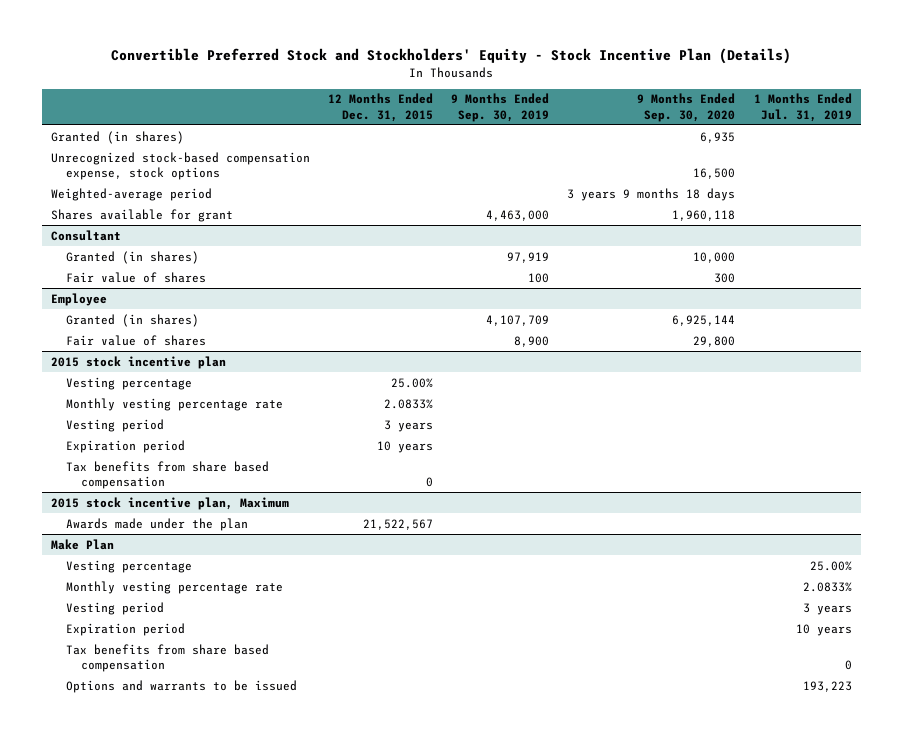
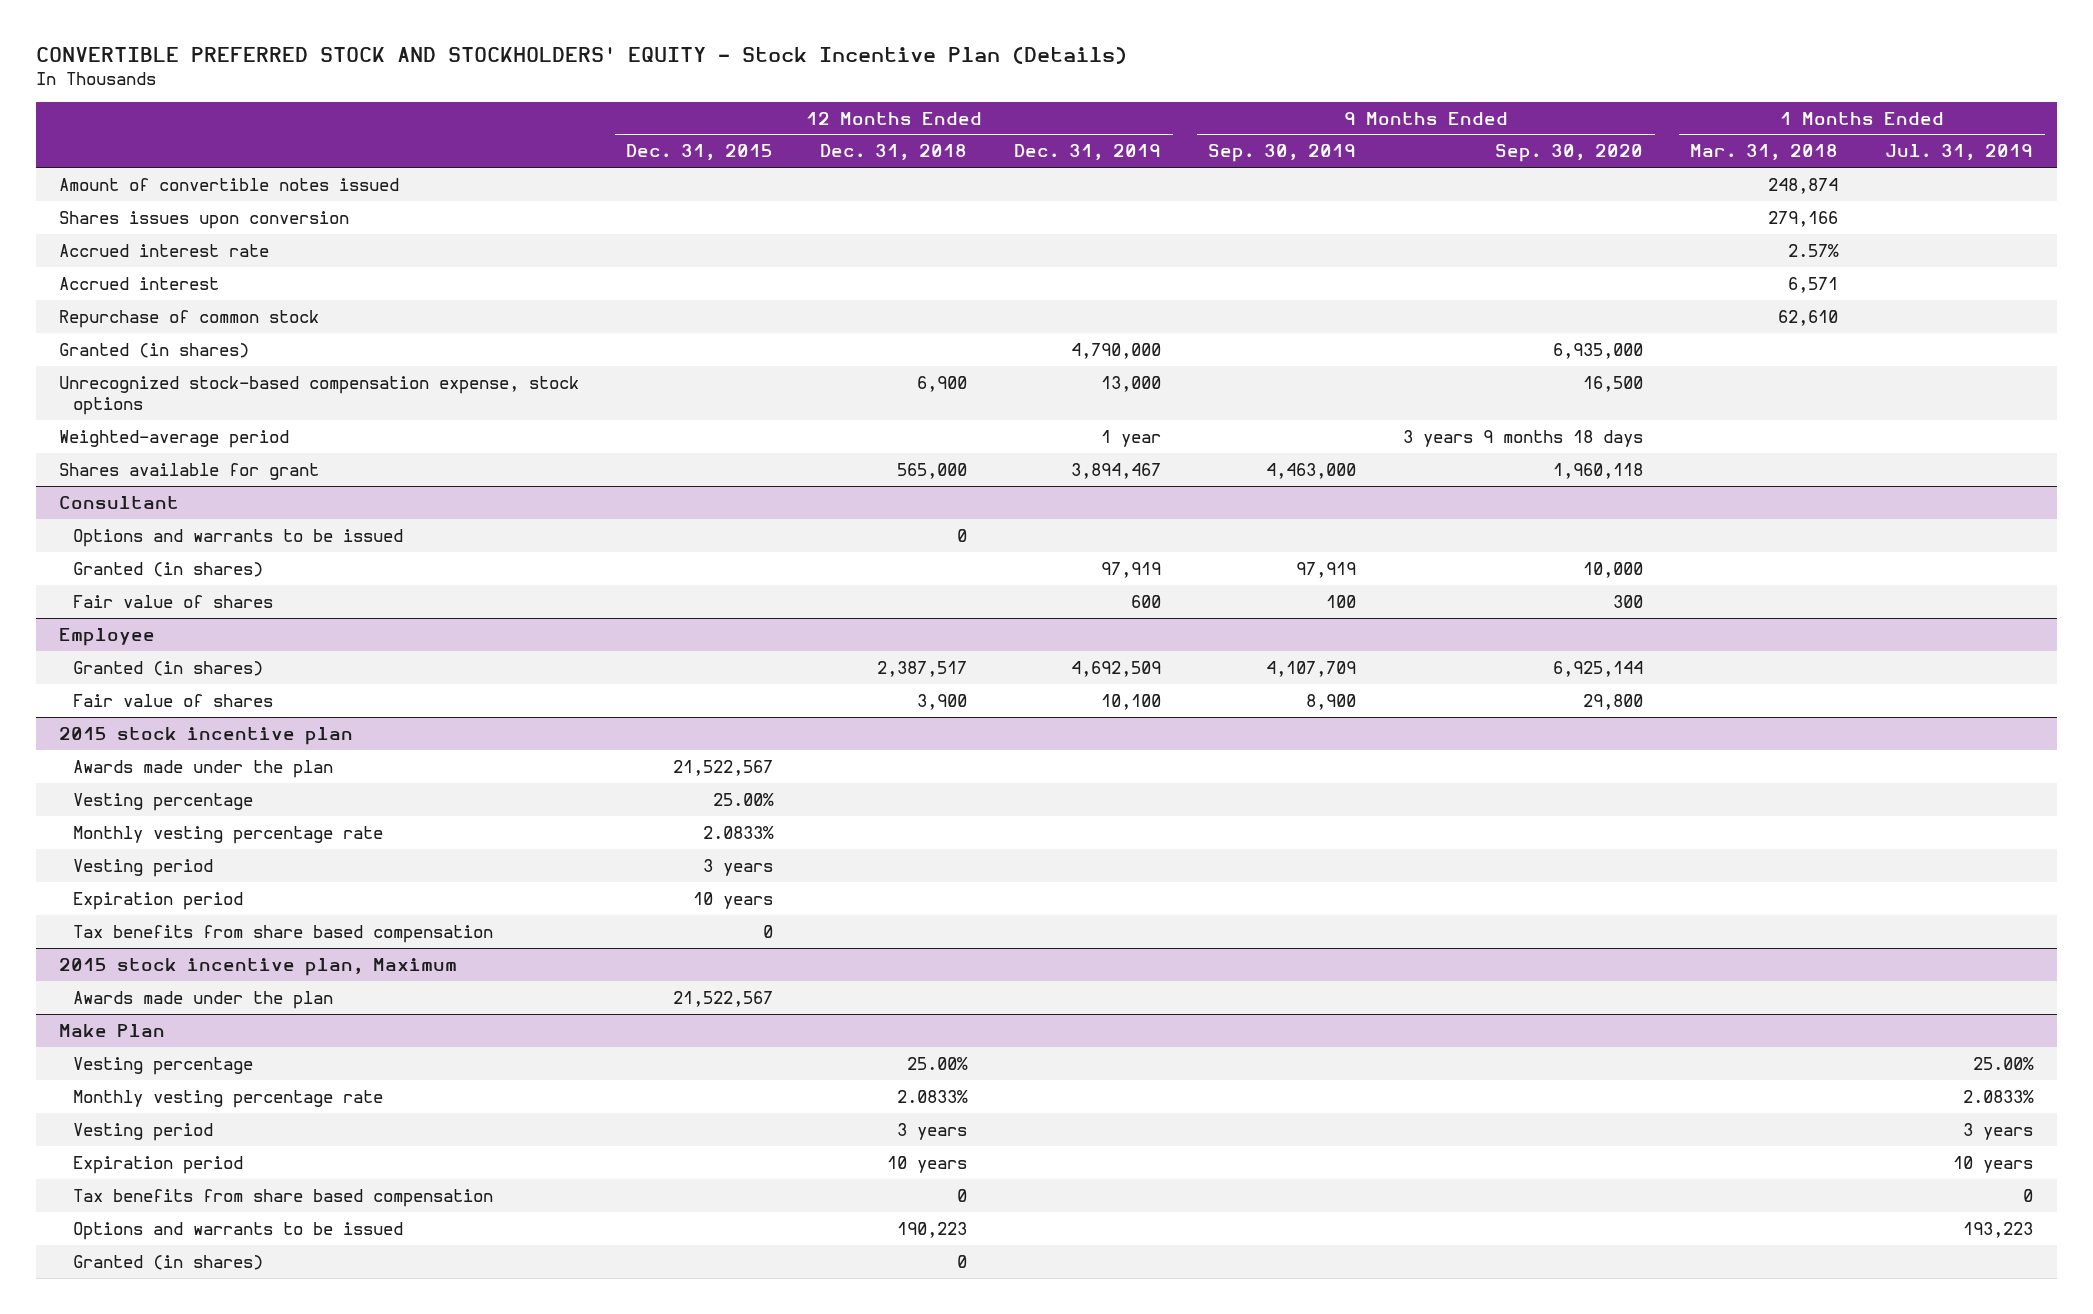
[111,48,792,65] Convertible Preferred Stock and Stockholders' Equity - Stock Incentive Plan (Details) -> [35,47,1127,65] CONVERTIBLE PREFERRED STOCK AND STOCKHOLDERS' EQUITY - Stock Incentive Plan (Details)
none -> [820,144,968,161] Dec. 31, 2018
none -> [1014,144,1162,161] Dec. 31, 2019
none -> [1690,144,1839,161] Mar. 31, 2018
none -> [59,177,400,191] Amount of convertible notes issued
none -> [59,210,350,229] Shares issues upon conversion
none -> [59,243,270,257] Accrued interest rate
none -> [59,276,220,290] Accrued interest
none -> [59,309,320,328] Repurchase of common stock
[700,131,736,143] 6,935 -> [1553,342,1644,359] 6,935,000
none -> [73,528,404,547] Options and warrants to be issued
none -> [73,759,334,778] Awards made under the plan
none -> [73,1254,264,1270] Granted (in shares)

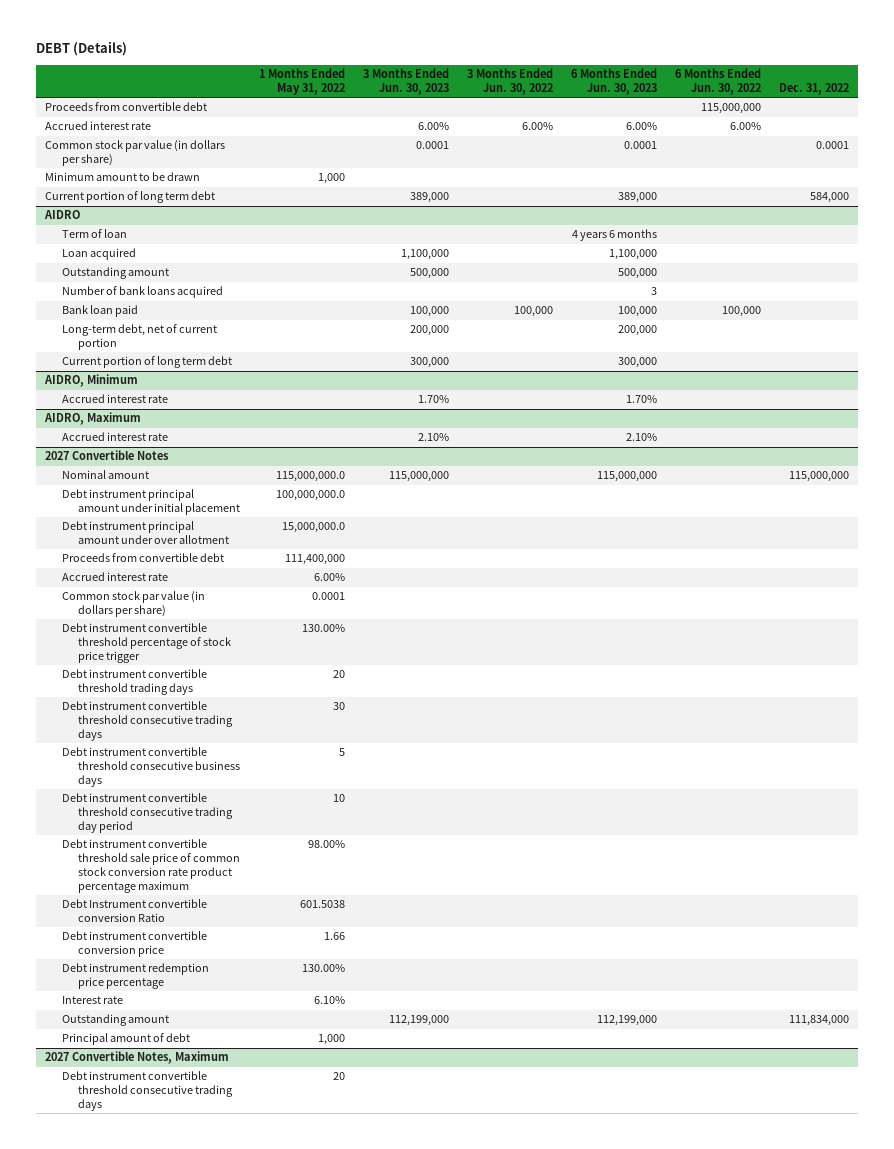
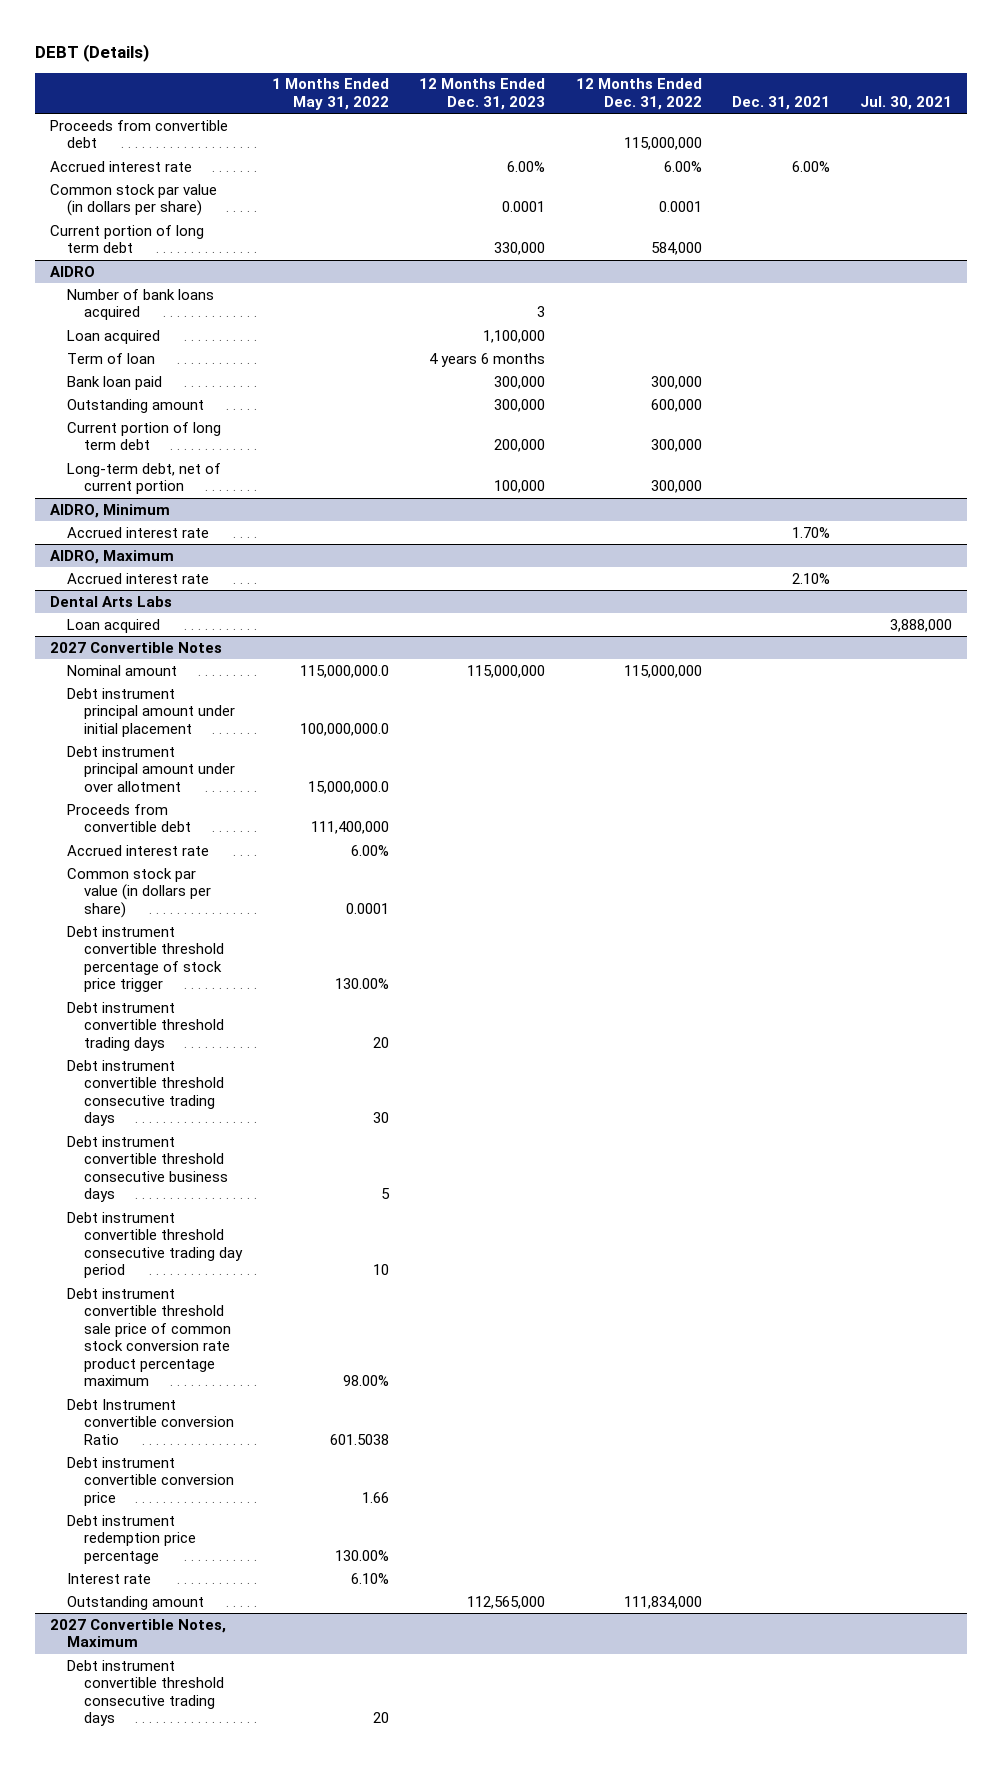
[362,68,449,95] 3 Months Ended Jun. 30, 2023 -> none
[466,68,553,95] 3 Months Ended Jun. 30, 2022 -> none
[570,68,657,95] 6 Months Ended Jun. 30, 2023 -> none
[674,68,761,95] 6 Months Ended Jun. 30, 2022 -> none
[778,82,849,95] Dec. 31, 2022 -> none
none -> [419,78,546,110] 12 Months Ended Dec. 31, 2023
none -> [575,78,702,110] 12 Months Ended Dec. 31, 2022
none -> [732,95,831,110] Dec. 31, 2021
none -> [860,95,953,110] Jul. 30, 2021
[44,172,200,182] Minimum amount to be drawn -> none
[61,248,136,261] Loan acquired -> [66,329,160,344] Loan acquired
[61,229,127,239] Term of loan -> [66,352,155,364] Term of loan
[61,267,169,280] Outstanding amount -> [66,398,204,413] Outstanding amount
[61,324,217,351] Long-term debt, net of current portion -> [66,462,221,495] Long-term debt, net of current portion
none -> [49,595,172,607] Dental Arts Labs
none -> [66,618,160,633] Loan acquired
[61,1033,190,1046] Principal amount of debt -> none

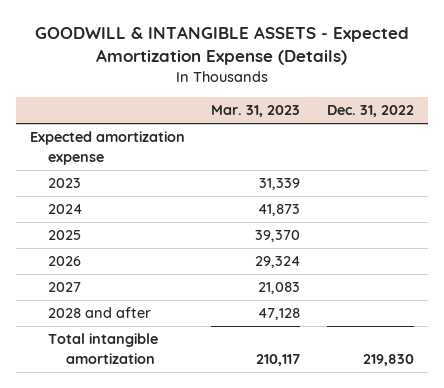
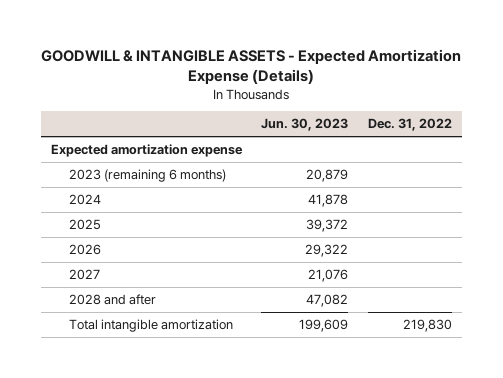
[211,105,301,118] Mar. 31, 2023 -> none
none -> [261,118,349,132] Jun. 30, 2023
[47,178,81,189] 2023 -> [69,168,227,182] 2023 (remaining 6 months)

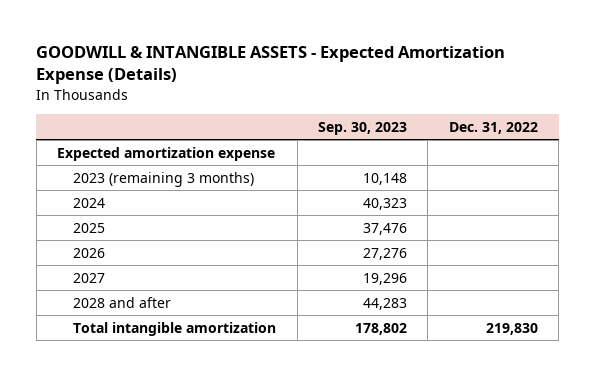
[261,118,349,132] Jun. 30, 2023 -> none
none -> [318,121,408,135] Sep. 30, 2023
[69,168,227,182] 2023 (remaining 6 months) -> [73,171,255,187] 2023 (remaining 3 months)

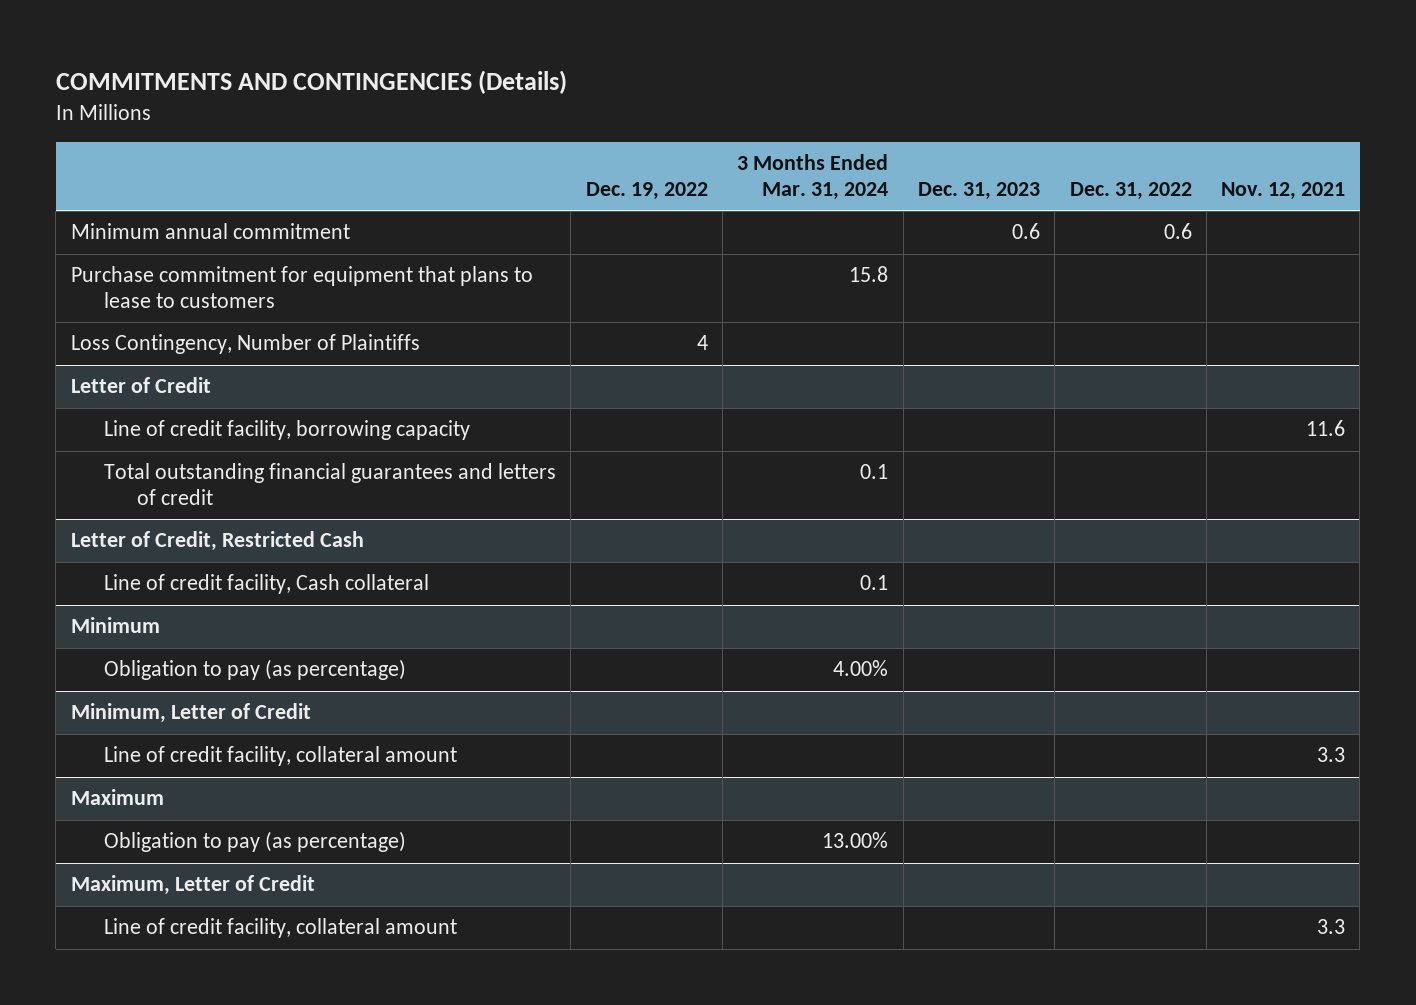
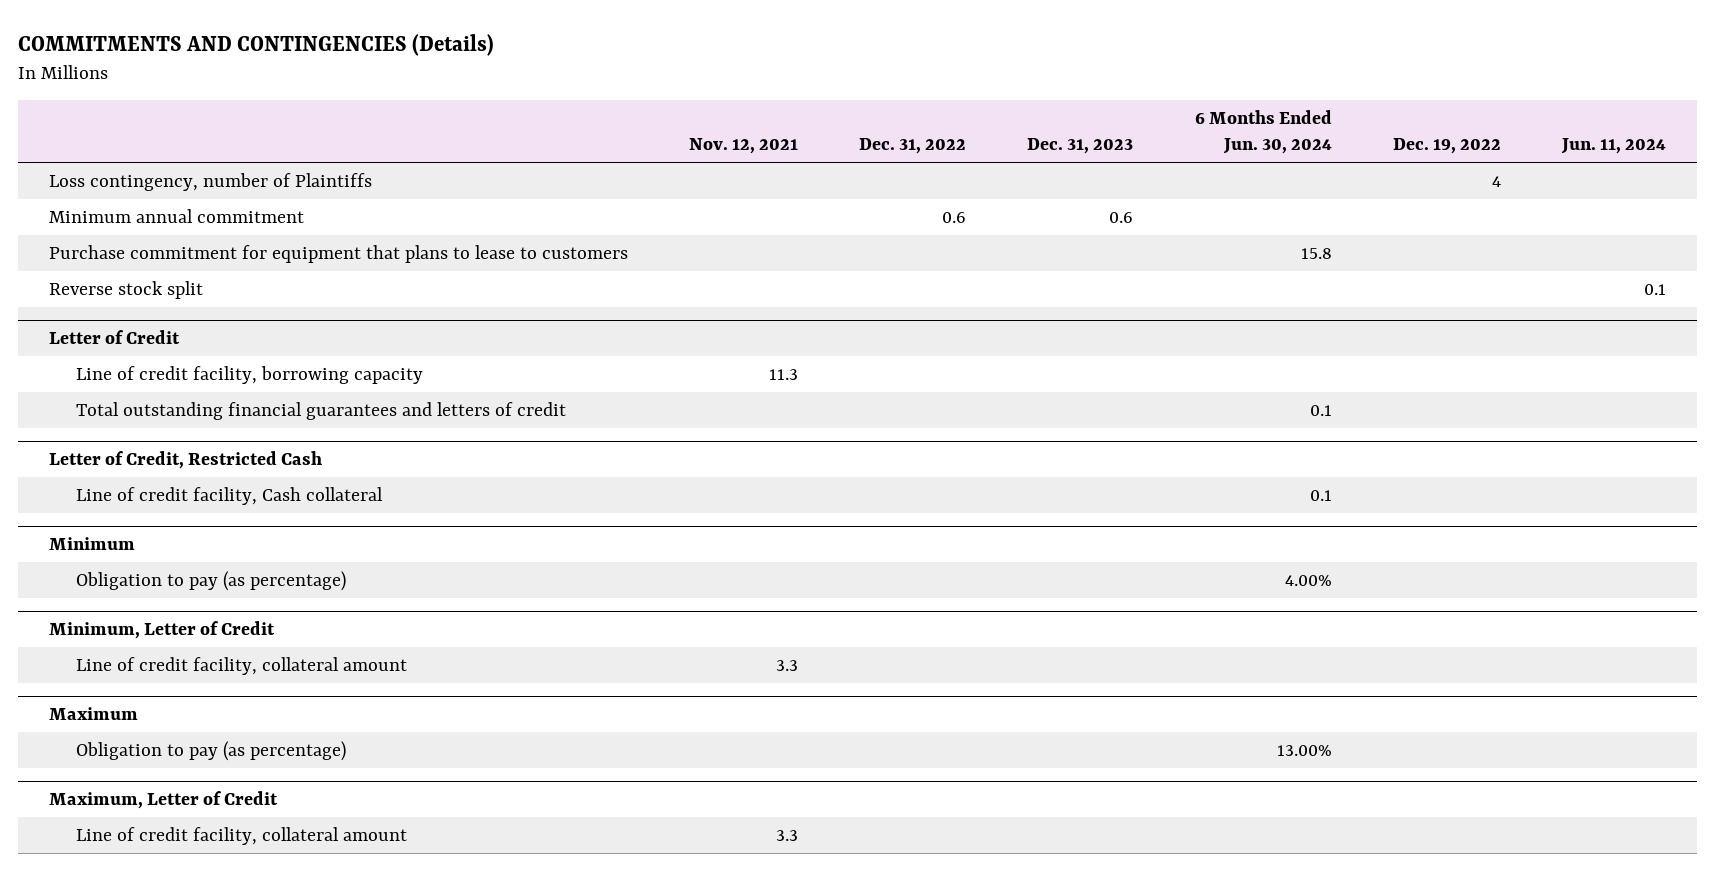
[737,154,889,200] 3 Months Ended Mar. 31, 2024 -> none
none -> [1194,110,1332,155] 6 Months Ended Jun. 30, 2024
none -> [1561,138,1667,155] Jun. 11, 2024
none -> [48,173,372,192] Loss contingency, number of Plaintiffs
[70,334,420,355] Loss Contingency, Number of Plaintiffs -> none
none -> [48,281,203,300] Reverse stock split
[1306,420,1346,437] 11.6 -> [768,369,798,381] 11.3

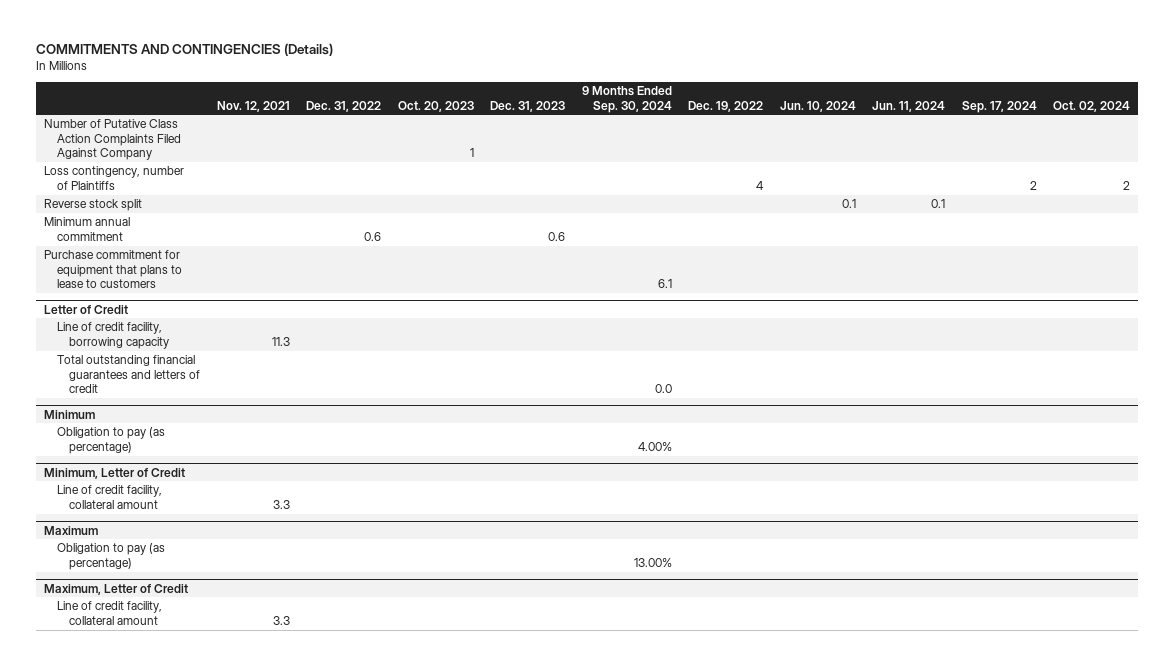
[1194,110,1332,155] 6 Months Ended Jun. 30, 2024 -> none
none -> [397,100,474,112] Oct. 20, 2023
none -> [581,86,672,113] 9 Months Ended Sep. 30, 2024
none -> [779,100,856,112] Jun. 10, 2024
none -> [961,100,1037,113] Sep. 17, 2024
none -> [1053,100,1131,112] Oct. 02, 2024
none -> [44,119,181,160] Number of Putative Class Action Complaints Filed Against Company
[48,281,203,300] Reverse stock split -> [44,199,143,212] Reverse stock split
[48,451,322,470] Letter of Credit, Restricted Cash -> none
[76,487,384,506] Line of credit facility, Cash collateral -> none

